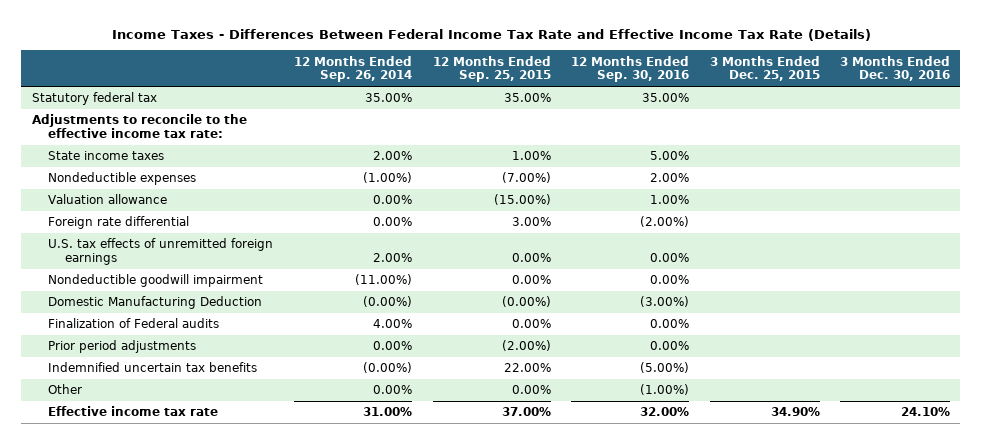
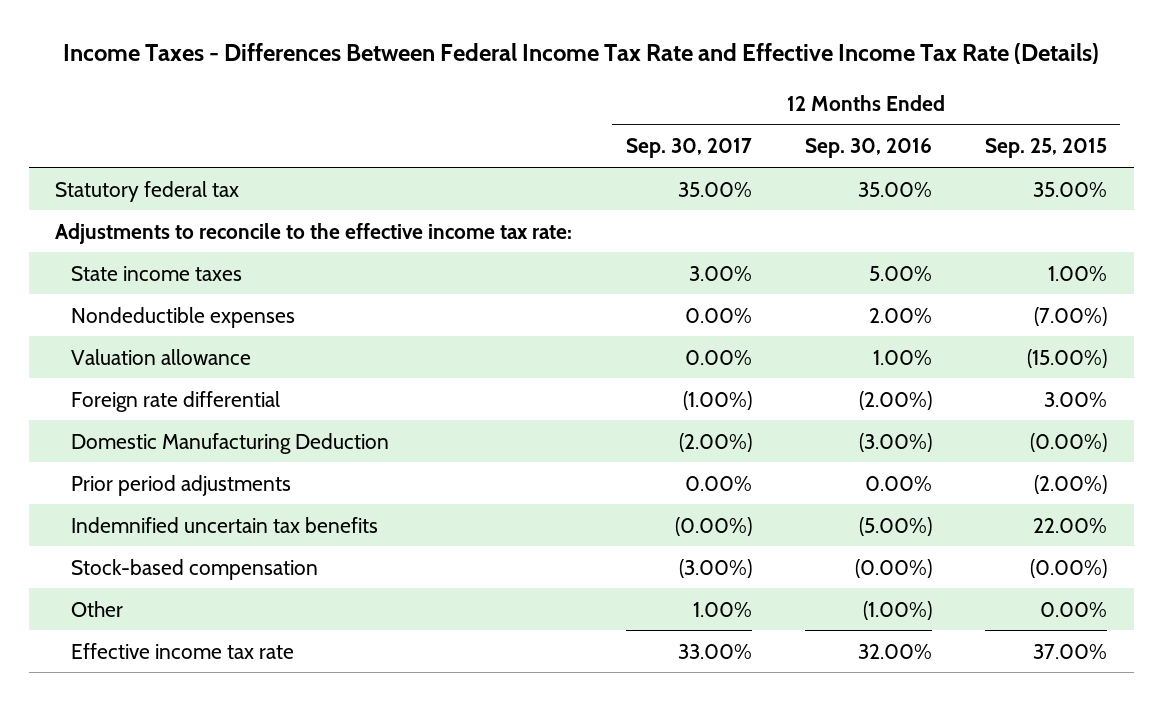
[293,55,412,83] 12 Months Ended Sep. 26, 2014 -> none
[709,55,820,82] 3 Months Ended Dec. 25, 2015 -> none
[840,55,951,82] 3 Months Ended Dec. 30, 2016 -> none
none -> [625,138,752,159] Sep. 30, 2017
[48,238,274,266] U.S. tax effects of unremitted foreign earnings -> none
[48,274,264,288] Nondeductible goodwill impairment -> none
[48,318,220,329] Finalization of Federal audits -> none
none -> [70,558,318,580] Stock-based compensation

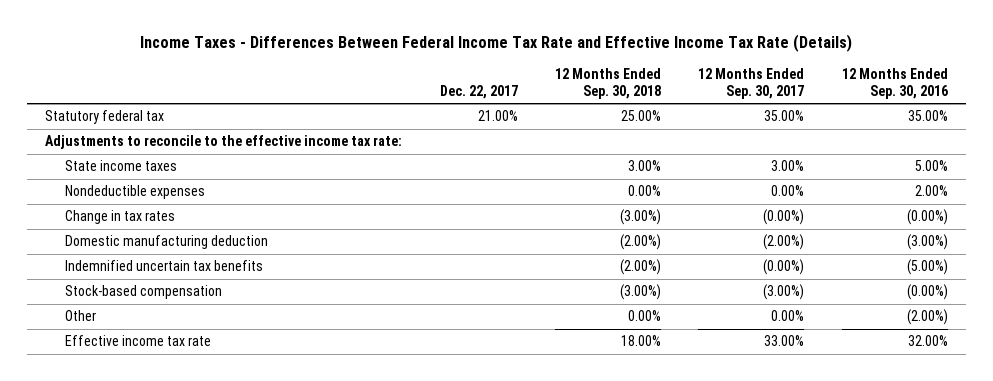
[985,138,1108,159] Sep. 25, 2015 -> none
none -> [439,84,518,99] Dec. 22, 2017
none -> [554,68,661,99] 12 Months Ended Sep. 30, 2018
[70,348,251,365] Valuation allowance -> none
[70,390,280,412] Foreign rate differential -> none
[70,474,291,496] Prior period adjustments -> none
none -> [65,210,176,225] Change in tax rates
[70,432,389,454] Domestic Manufacturing Deduction -> [65,235,269,250] Domestic manufacturing deduction
[692,601,752,617] 1.00% -> [771,310,805,322] 0.00%
[862,600,932,620] (1.00%) -> [906,309,948,326] (2.00%)

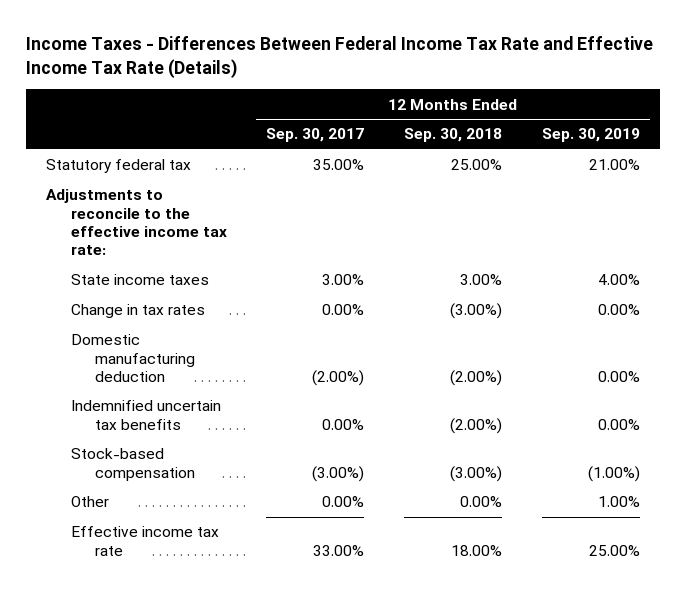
[439,84,518,99] Dec. 22, 2017 -> none
[841,68,948,99] 12 Months Ended Sep. 30, 2016 -> none
none -> [541,128,640,143] Sep. 30, 2019
[65,185,206,200] Nondeductible expenses -> none
[763,209,805,226] (0.00%) -> [322,304,365,316] 0.00%
[763,259,805,276] (0.00%) -> [322,418,365,430] 0.00%

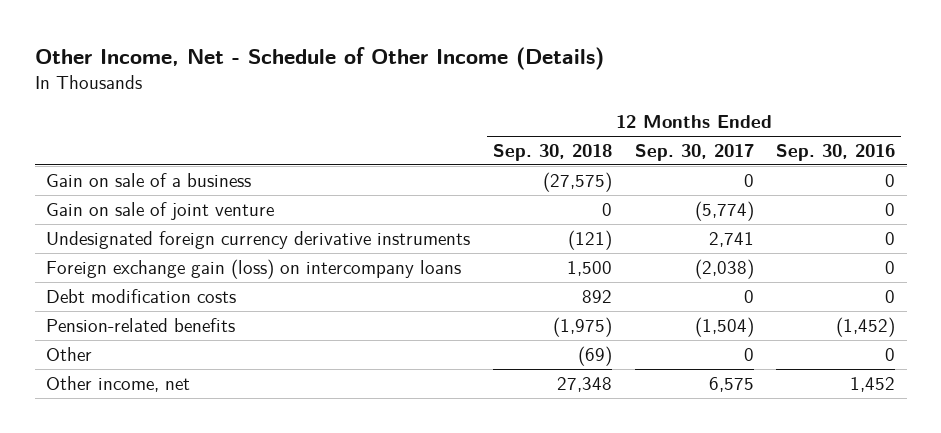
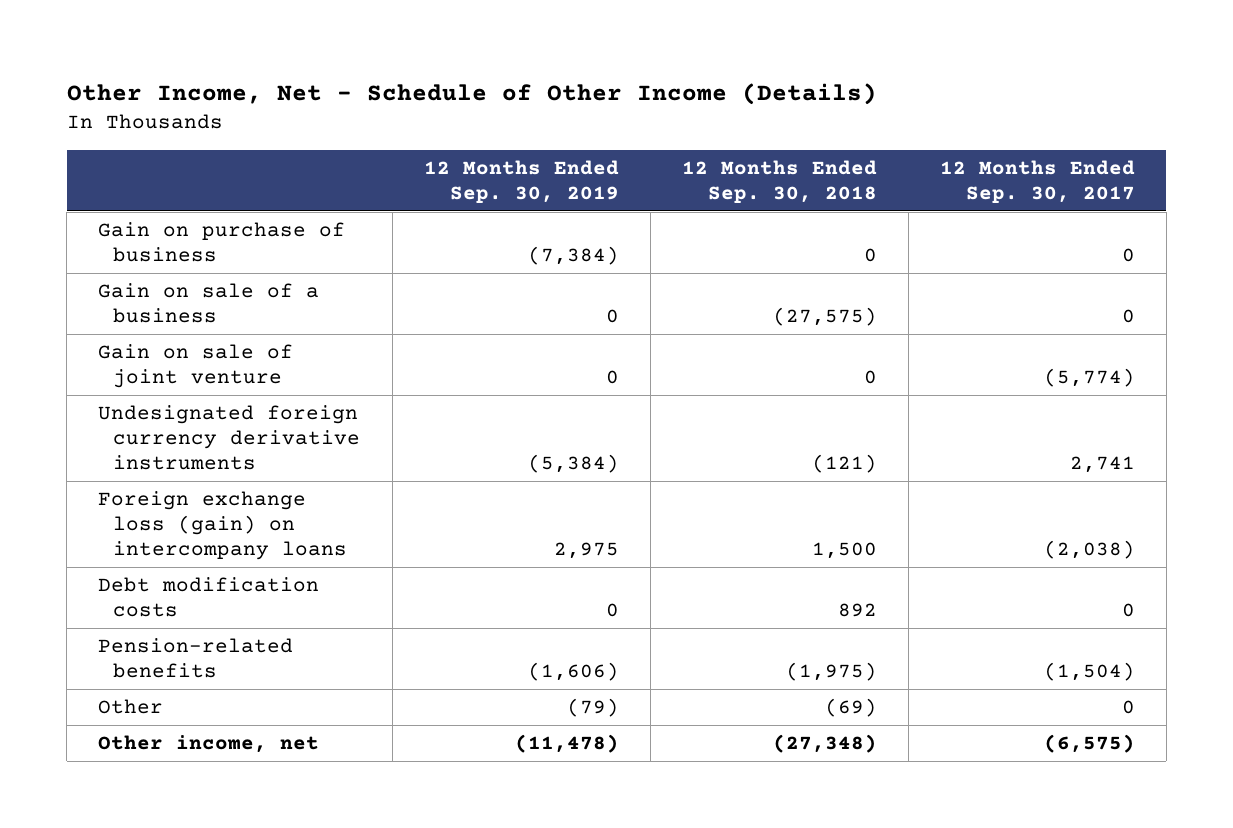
[776,143,896,161] Sep. 30, 2016 -> none
none -> [423,159,619,203] 12 Months Ended Sep. 30, 2019
none -> [98,222,346,263] Gain on purchase of business
[46,258,462,279] Foreign exchange gain (loss) on intercompany loans -> [98,491,348,561] Foreign exchange loss (gain) on intercompany loans
[556,376,612,392] 27,348 -> [772,734,877,754] (27,348)
[708,376,754,392] 6,575 -> [1043,734,1135,754] (6,575)

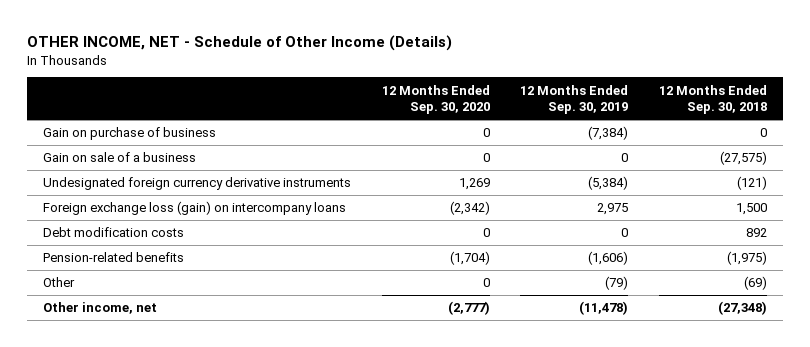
[66,82,877,105] Other Income, Net - Schedule of Other Income (Details) -> [27,35,453,52] OTHER INCOME, NET - Schedule of Other Income (Details)
[939,159,1135,203] 12 Months Ended Sep. 30, 2017 -> none
none -> [381,84,490,115] 12 Months Ended Sep. 30, 2020
[98,344,294,389] Gain on sale of joint venture -> none

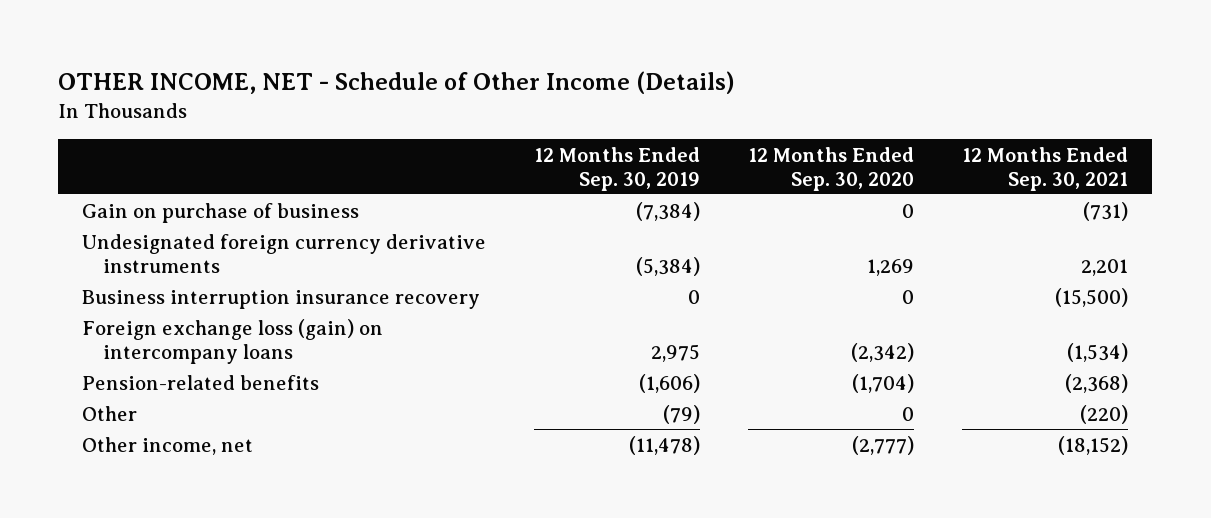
[659,84,768,115] 12 Months Ended Sep. 30, 2018 -> none
none -> [962,146,1129,191] 12 Months Ended Sep. 30, 2021
[42,152,196,163] Gain on sale of a business -> none
none -> [82,289,481,309] Business interruption insurance recovery
[42,227,184,238] Debt modification costs -> none

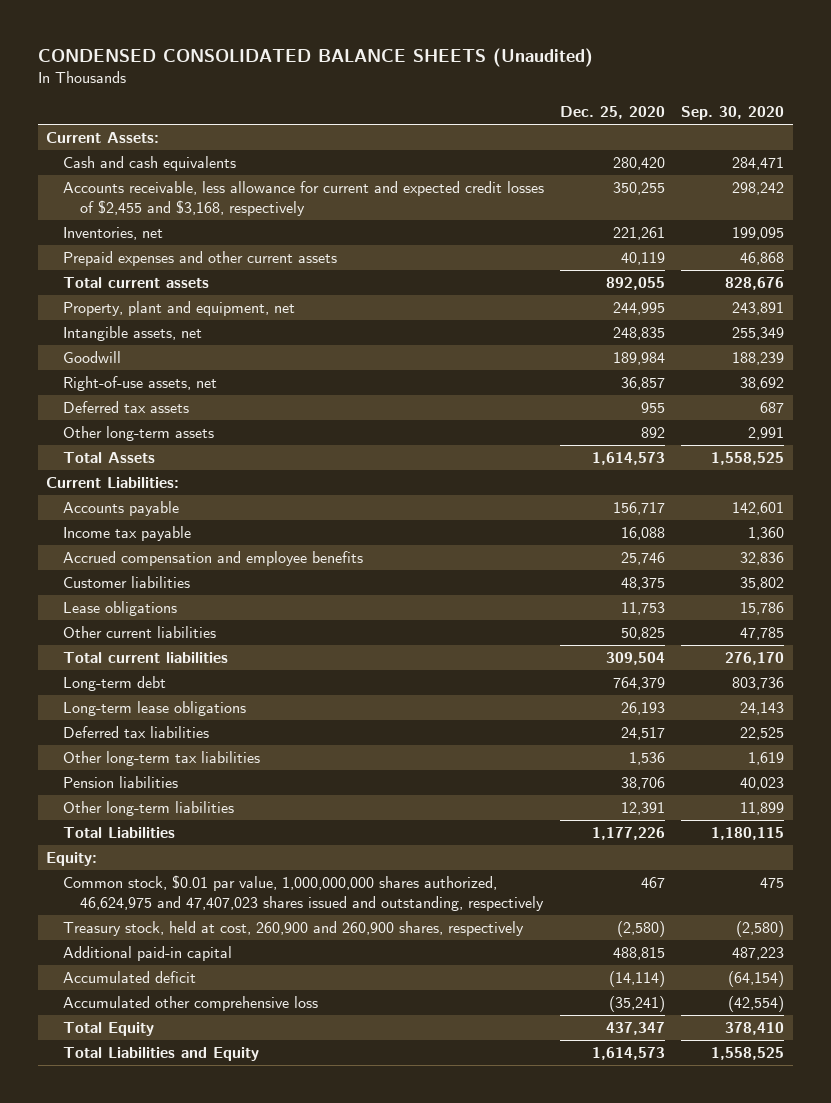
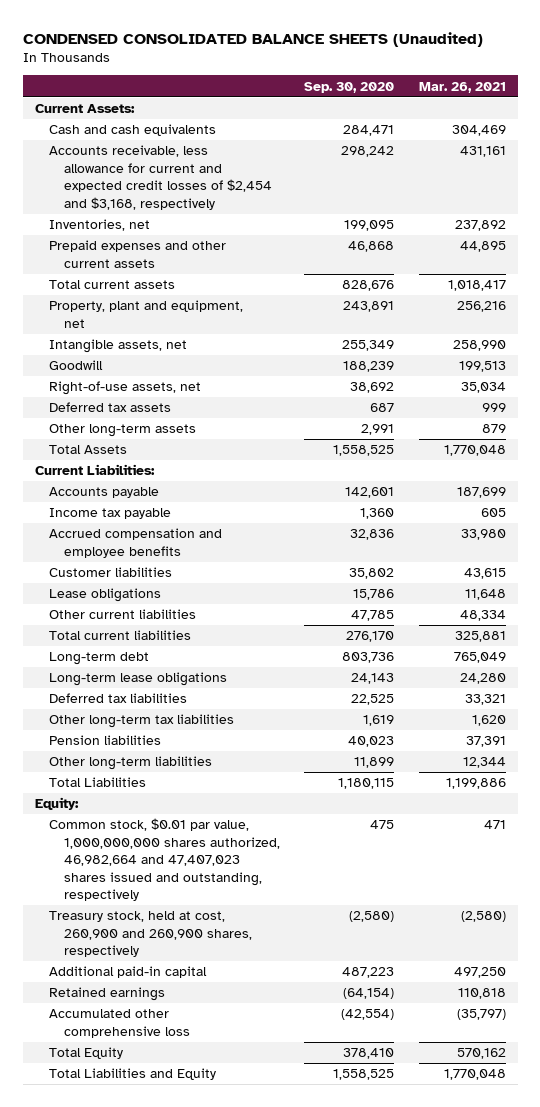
[560,106,666,120] Dec. 25, 2020 -> none
none -> [418,81,506,93] Mar. 26, 2021
[63,181,545,217] Accounts receivable, less allowance for current and expected credit losses of $2,455 and $3,168, respectively -> [49,145,272,210] Accounts receivable, less allowance for current and expected credit losses of $2,454 and $3,168, respectively
[63,875,545,912] Common stock, $0.01 par value, 1,000,000,000 shares authorized, 46,624,975 and 47,407,023 shares issued and outstanding, respectively -> [49,818,280,902] Common stock, $0.01 par value, 1,000,000,000 shares authorized, 46,982,664 and 47,407,023 shares issued and outstanding, respectively
[63,971,197,984] Accumulated deficit -> [49,987,166,1002] Retained earnings

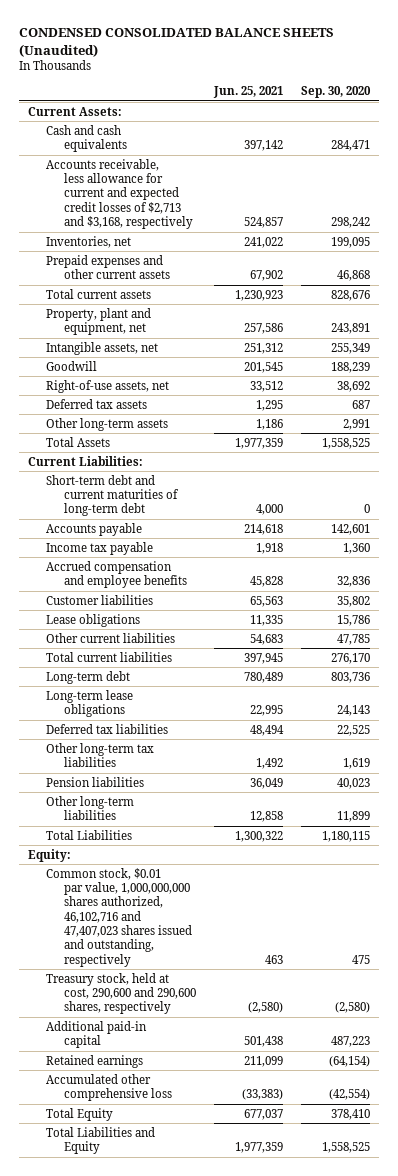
[418,81,506,93] Mar. 26, 2021 -> none
none -> [213,86,284,99] Jun. 25, 2021
[49,145,272,210] Accounts receivable, less allowance for current and expected credit losses of $2,454 and $3,168, respectively -> [46,158,194,230] Accounts receivable, less allowance for current and expected credit losses of $2,713 and $3,168, respectively
none -> [46,474,180,517] Short-term debt and current maturities of long-term debt
[49,818,280,902] Common stock, $0.01 par value, 1,000,000,000 shares authorized, 46,982,664 and 47,407,023 shares issued and outstanding, respectively -> [46,867,193,967] Common stock, $0.01 par value, 1,000,000,000 shares authorized, 46,102,716 and 47,407,023 shares issued and outstanding, respectively
[49,911,252,958] Treasury stock, held at cost, 260,900 and 260,900 shares, respectively -> [46,972,197,1015] Treasury stock, held at cost, 290,600 and 290,600 shares, respectively

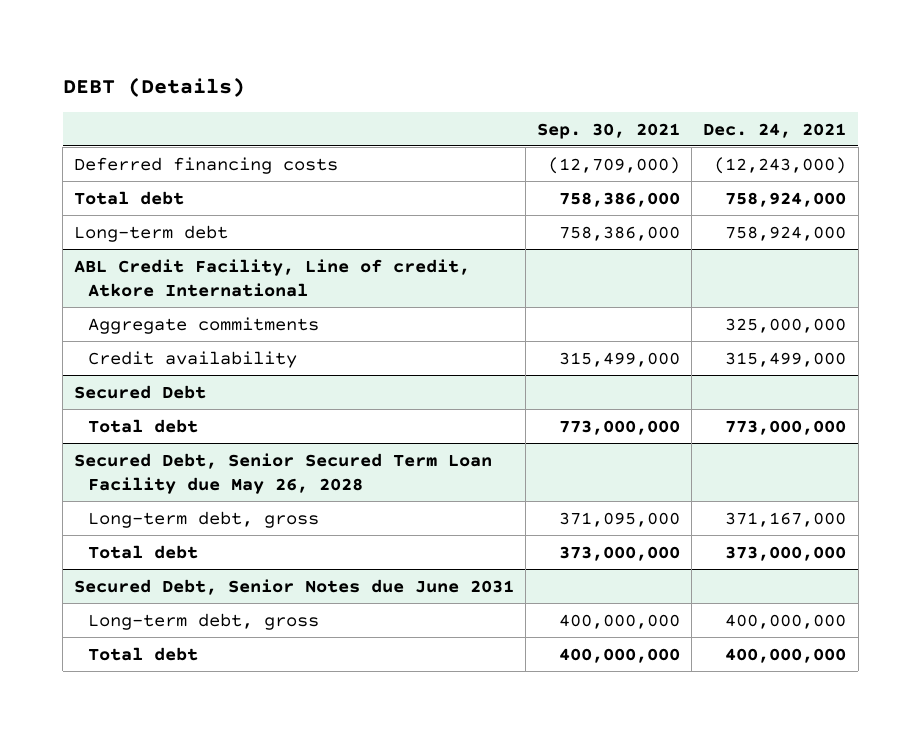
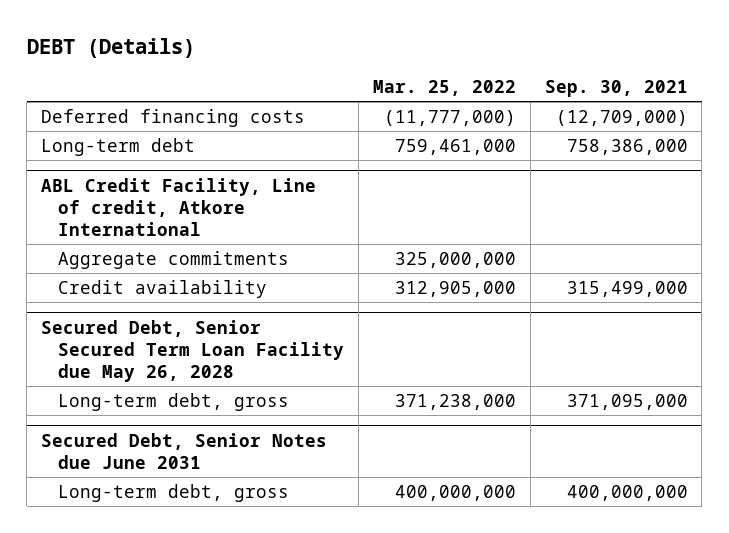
[703,122,847,138] Dec. 24, 2021 -> none
none -> [372,80,516,97] Mar. 25, 2022
[74,190,185,205] Total debt -> none
[74,384,207,399] Secured Debt -> none
[87,418,198,433] Total debt -> none
[87,544,198,559] Total debt -> none
[87,646,198,661] Total debt -> none

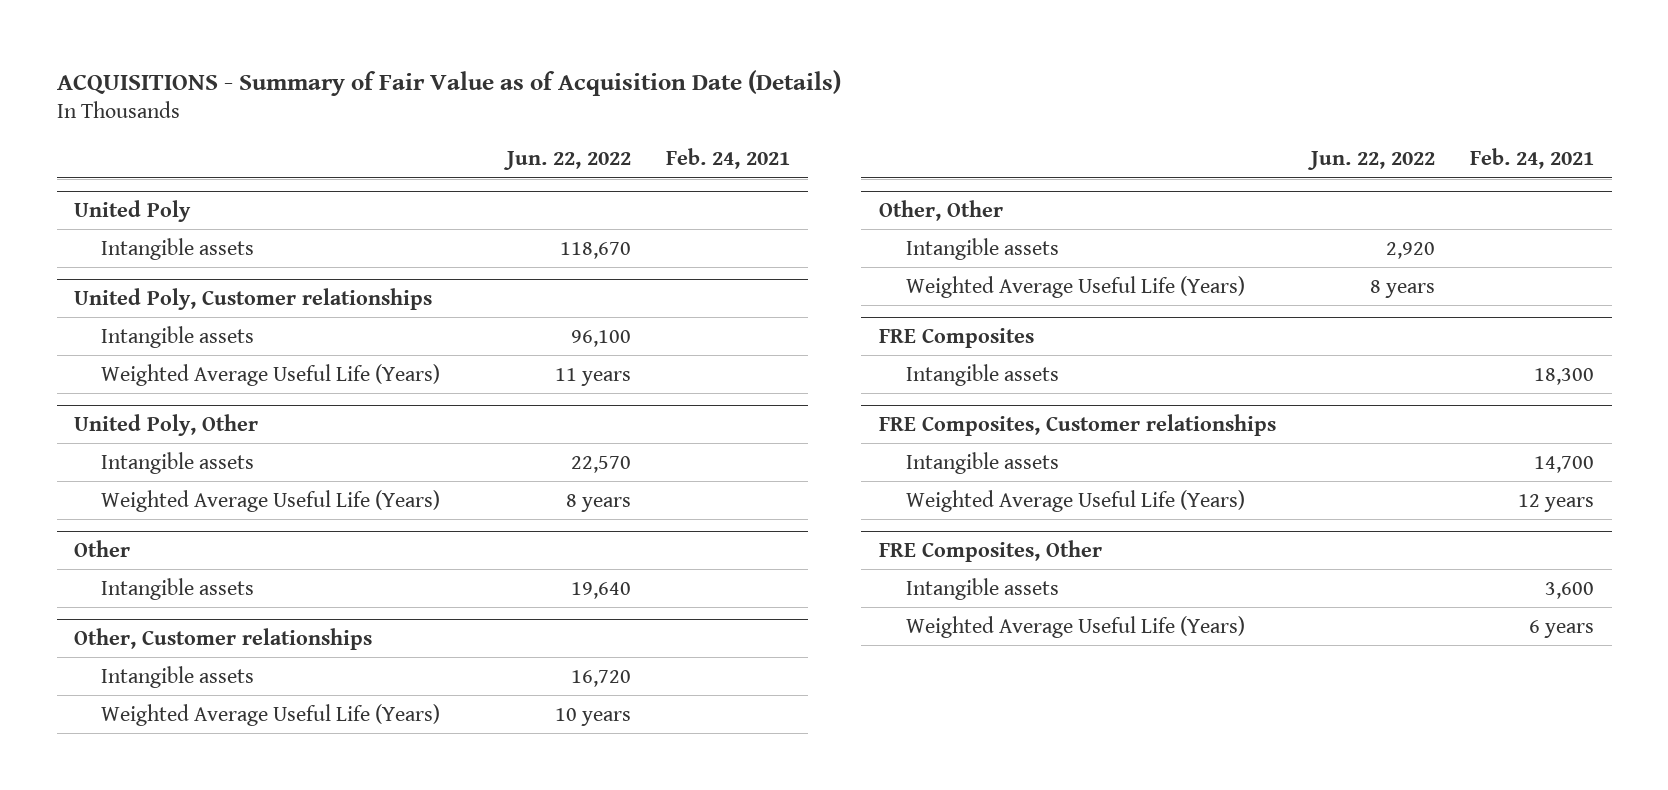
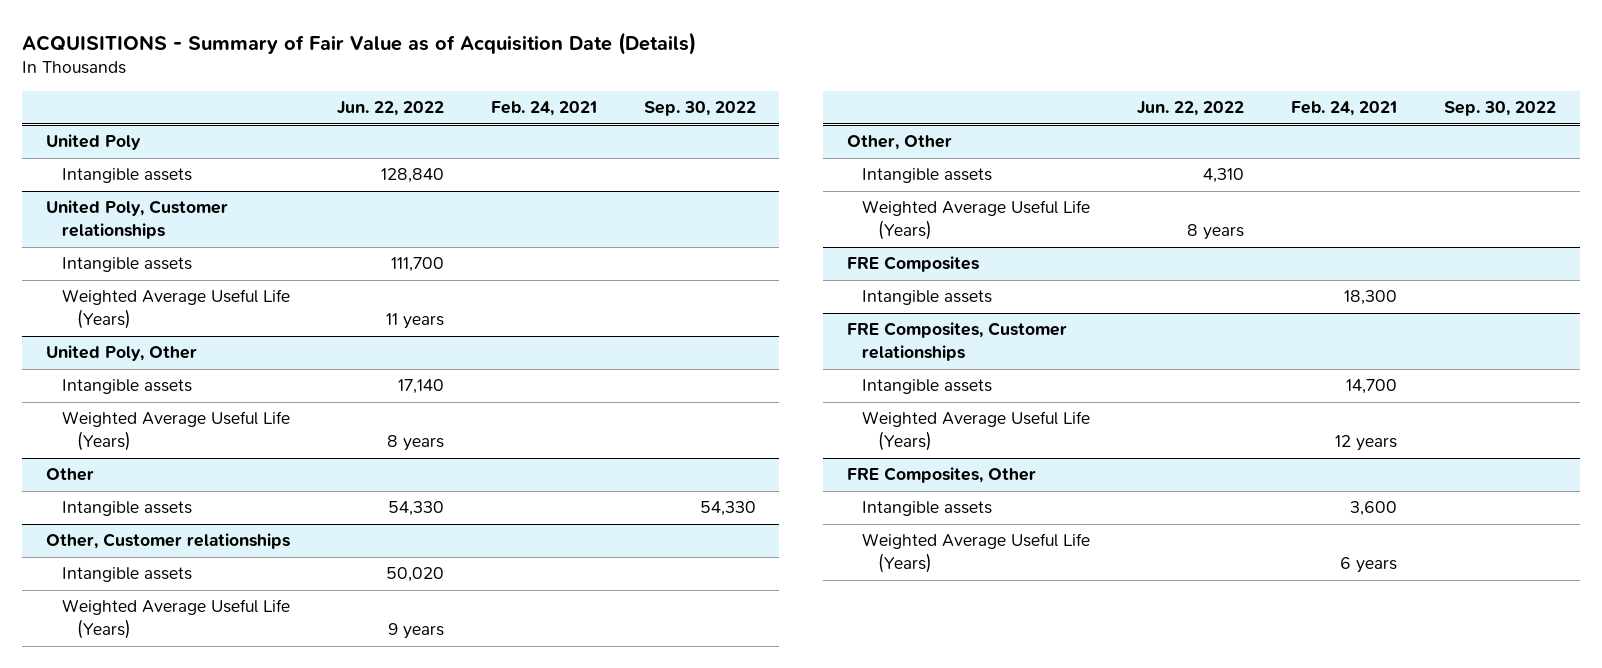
none -> [643,100,756,116] Sep. 30, 2022
[559,241,631,259] 118,670 -> [380,168,444,184] 128,840
[570,329,631,347] 96,100 -> [390,257,444,273] 111,700
[570,455,631,473] 22,570 -> [397,379,444,395] 17,140
[570,581,631,599] 19,640 -> [387,501,444,517] 54,330
[570,669,631,687] 16,720 -> [385,567,444,583] 50,020
[554,707,631,726] 10 years -> [387,623,444,640] 9 years
[1385,241,1435,259] 2,920 -> [1203,168,1245,184] 4,310

